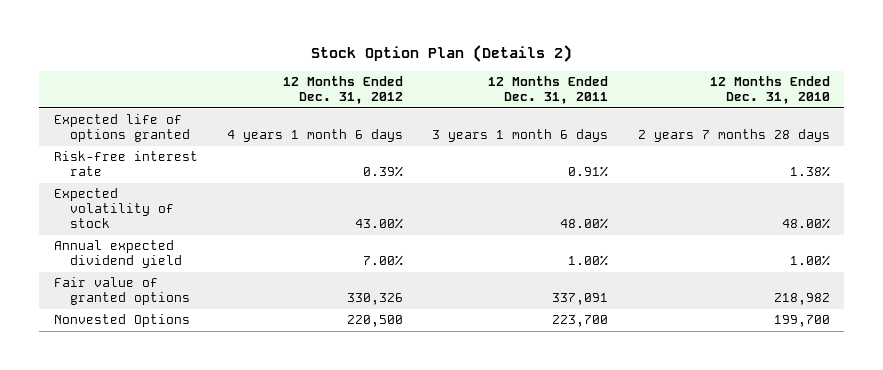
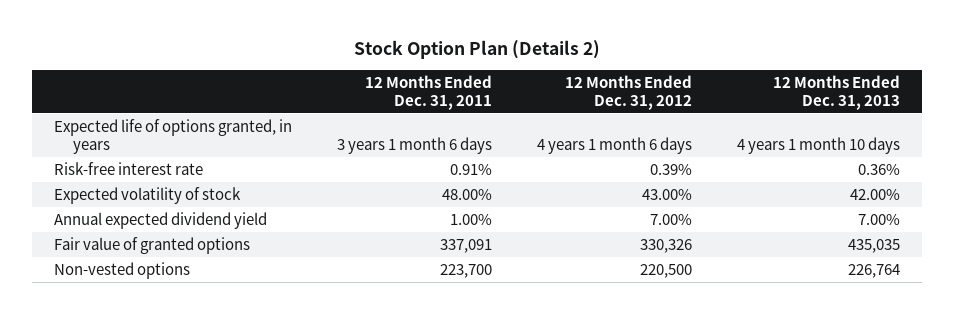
[709,76,830,105] 12 Months Ended Dec. 31, 2010 -> none
none -> [772,75,900,111] 12 Months Ended Dec. 31, 2013
[53,114,190,143] Expected life of options granted -> [54,119,293,154] Expected life of options granted, in years
[53,314,190,328] Nonvested Options -> [54,262,191,280] Non-vested options

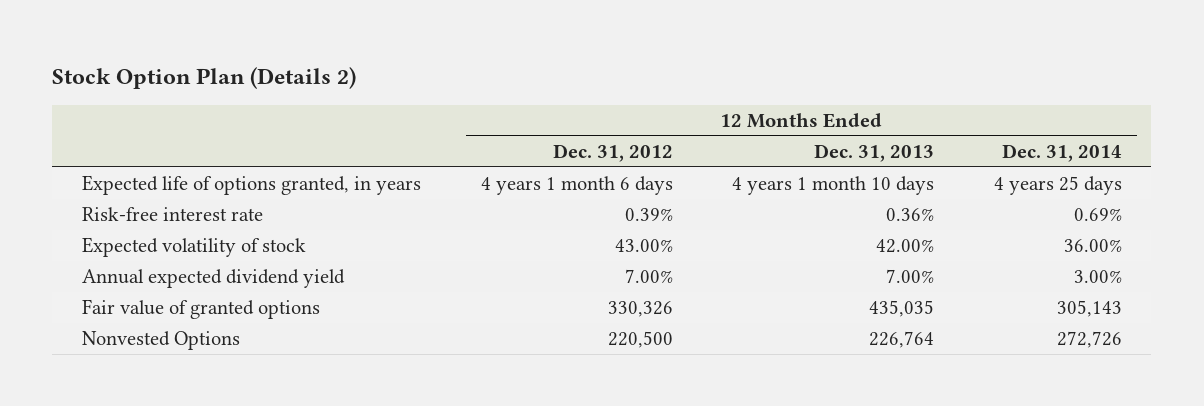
[365,75,493,111] 12 Months Ended Dec. 31, 2011 -> none
none -> [1001,143,1122,162] Dec. 31, 2014
[54,262,191,280] Non-vested options -> [81,331,240,351] Nonvested Options

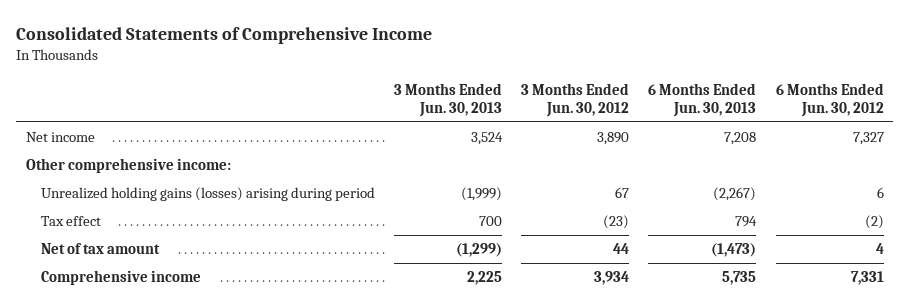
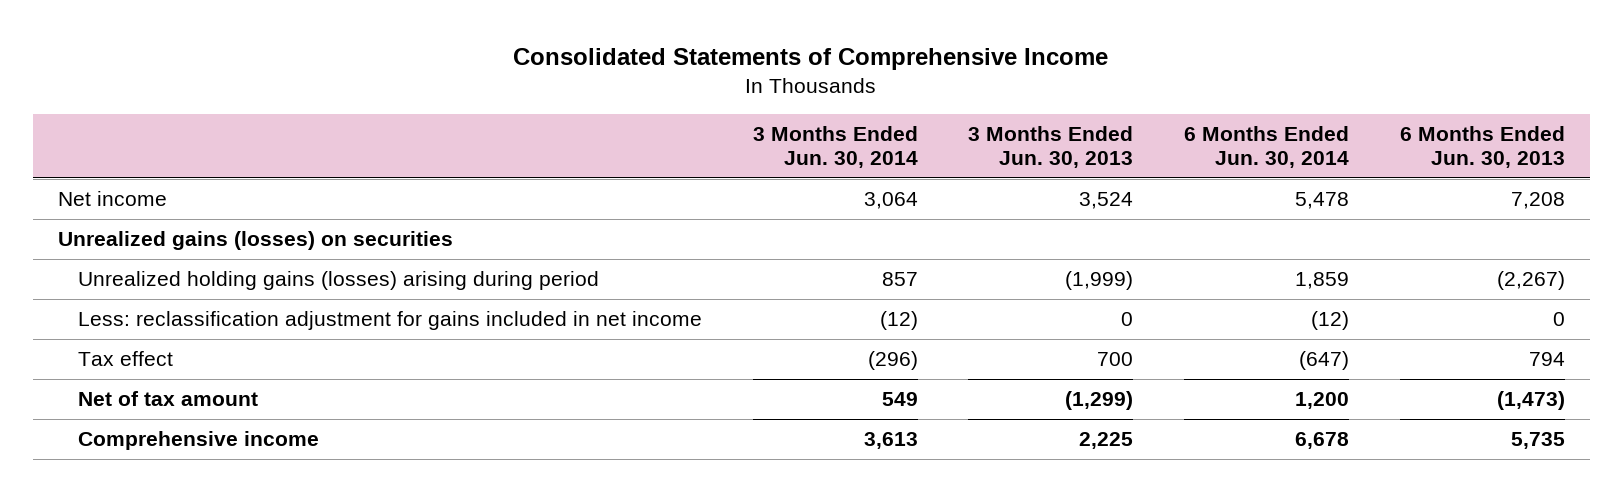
[521,83,630,117] 3 Months Ended Jun. 30, 2012 -> none
[775,83,884,117] 6 Months Ended Jun. 30, 2012 -> none
none -> [752,125,918,168] 3 Months Ended Jun. 30, 2014
none -> [1184,125,1350,168] 6 Months Ended Jun. 30, 2014
[25,158,231,174] Other comprehensive income: -> none
none -> [57,231,453,251] Unrealized gains (losses) on securities
none -> [77,311,702,331] Less: reclassification adjustment for gains included in net income

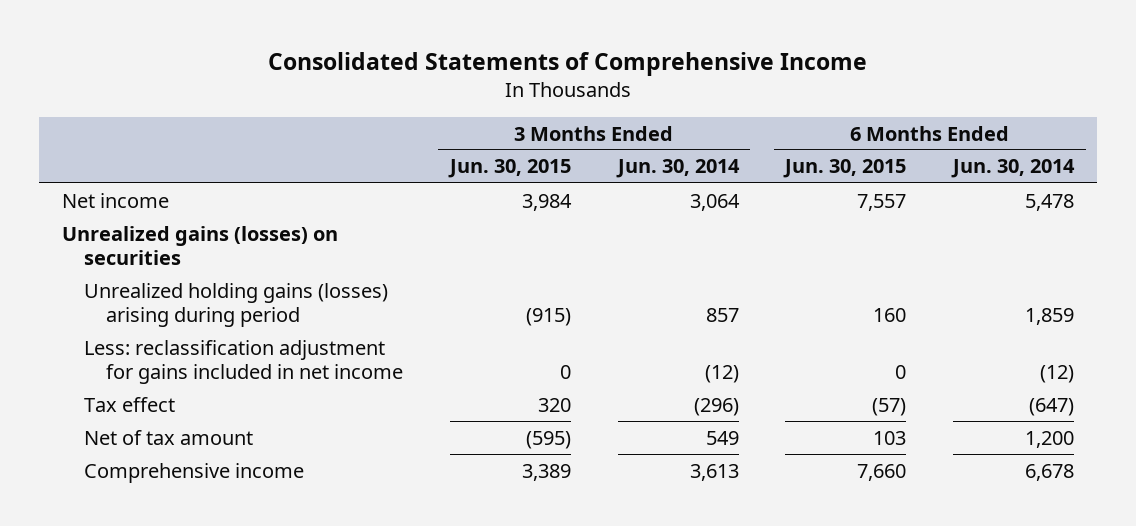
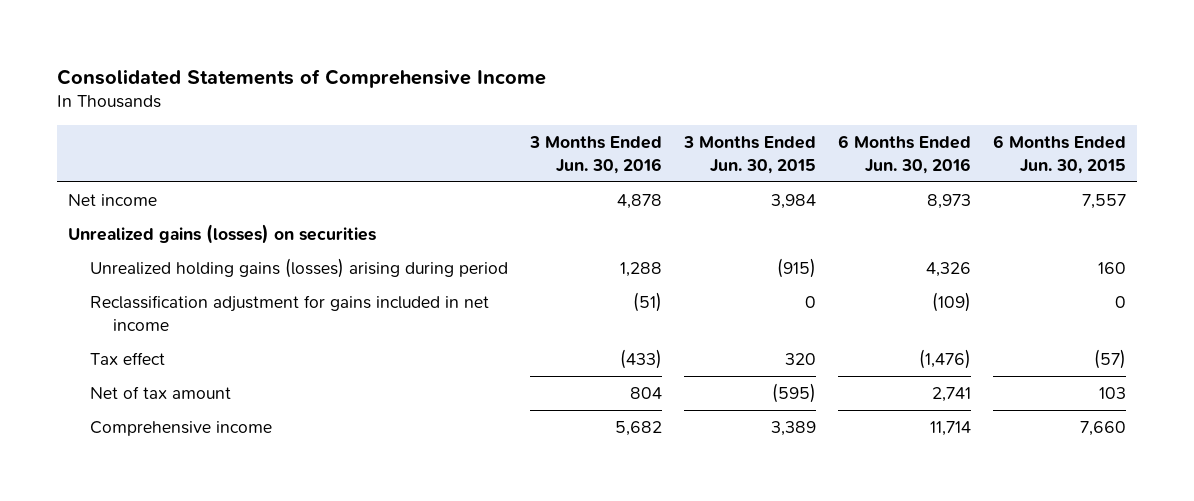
[615,159,740,179] Jun. 30, 2014 -> none
[950,159,1075,179] Jun. 30, 2014 -> none
none -> [529,136,663,174] 3 Months Ended Jun. 30, 2016
none -> [838,135,972,174] 6 Months Ended Jun. 30, 2016
[84,339,404,384] Less: reclassification adjustment for gains included in net income -> [90,295,490,331] Reclassification adjustment for gains included in net income

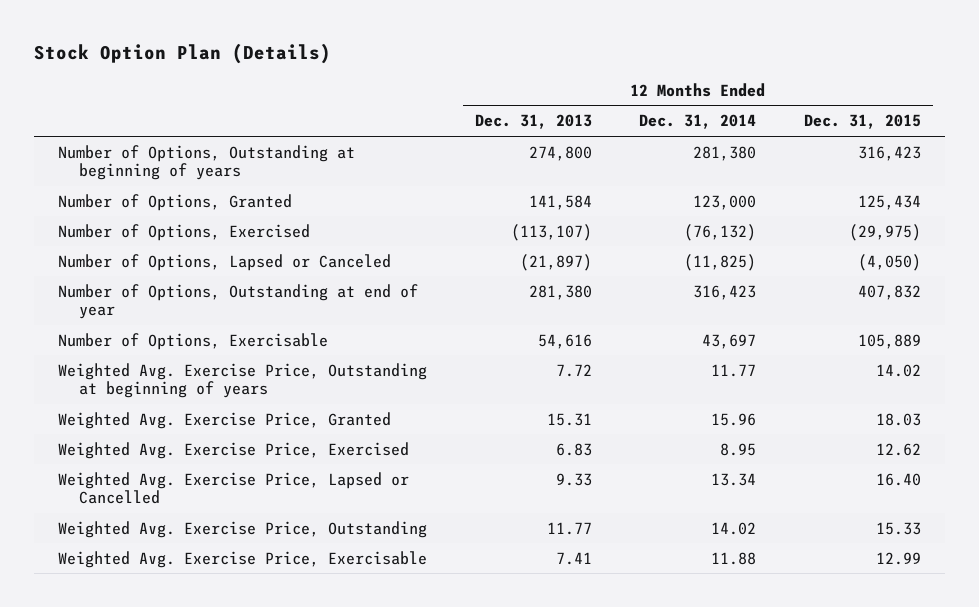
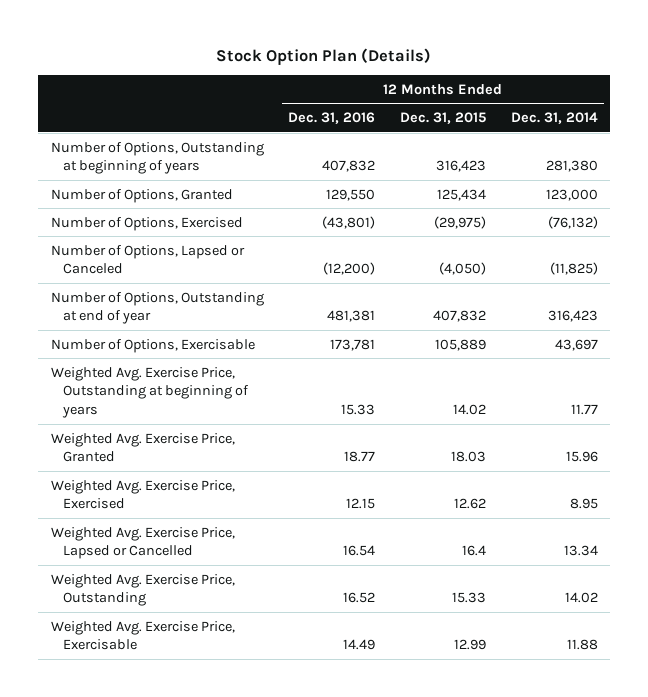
[474,114,592,130] Dec. 31, 2013 -> none
none -> [288,112,376,125] Dec. 31, 2016
[875,472,921,486] 16.40 -> [462,545,487,557] 16.4

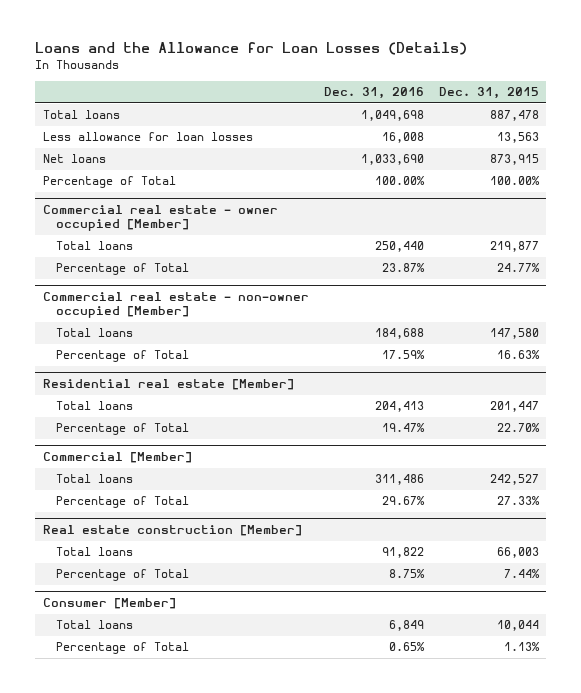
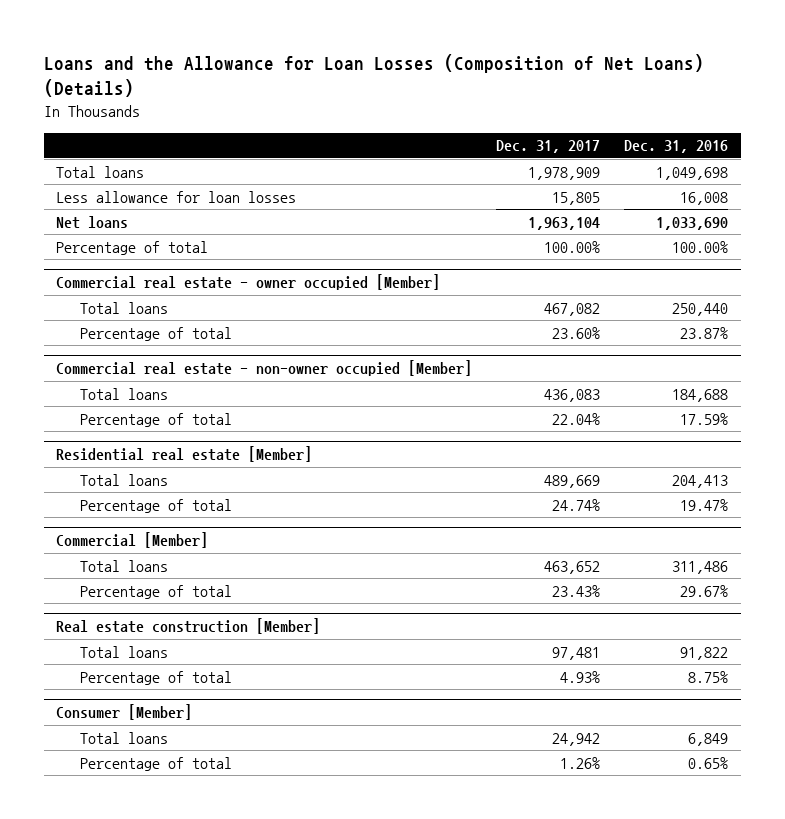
[35,42,468,56] Loans and the Allowance for Loan Losses (Details) -> [44,54,705,98] Loans and the Allowance for Loan Losses (Composition of Net Loans) (Details)
[438,87,539,100] Dec. 31, 2015 -> none
none -> [496,140,601,154] Dec. 31, 2017
[42,176,176,189] Percentage of Total -> [56,240,209,255] Percentage of total
[55,263,189,276] Percentage of Total -> [80,326,233,341] Percentage of total
[55,350,189,363] Percentage of Total -> [80,412,233,427] Percentage of total
[55,423,189,436] Percentage of Total -> [80,498,233,513] Percentage of total
[55,496,189,509] Percentage of Total -> [80,584,233,599] Percentage of total
[55,569,189,582] Percentage of Total -> [80,670,233,685] Percentage of total
[55,642,189,655] Percentage of Total -> [80,756,233,771] Percentage of total

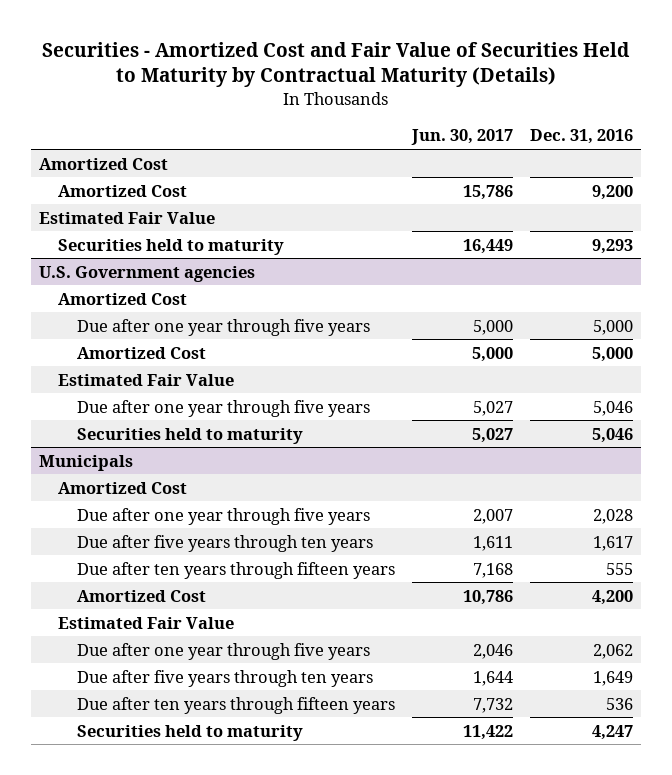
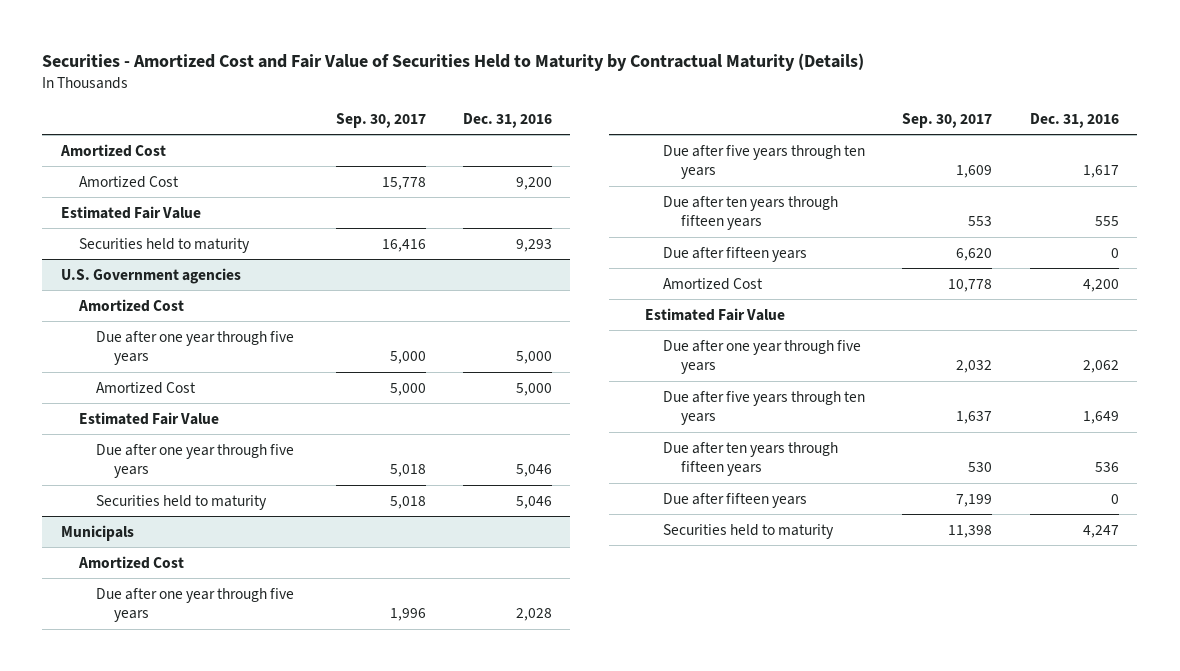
[410,129,513,146] Jun. 30, 2017 -> none
none -> [335,112,426,128] Sep. 30, 2017
none -> [663,246,808,262] Due after fifteen years
none -> [663,492,808,508] Due after fifteen years

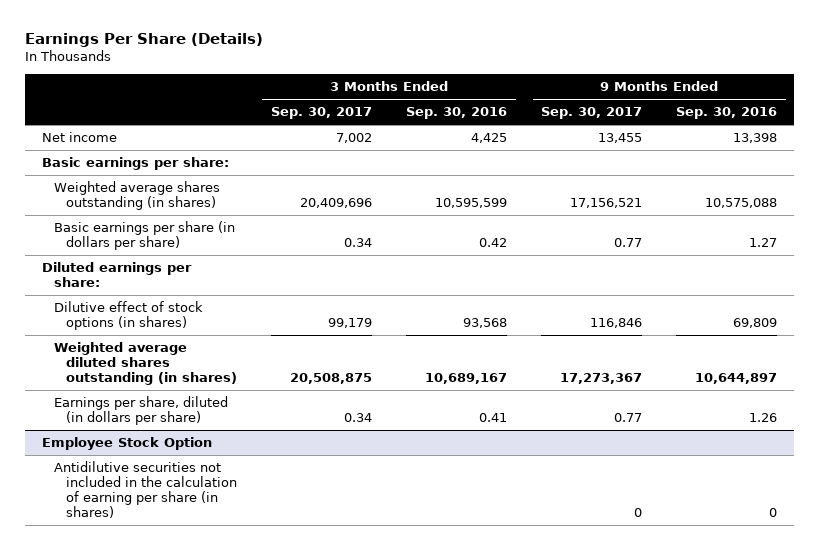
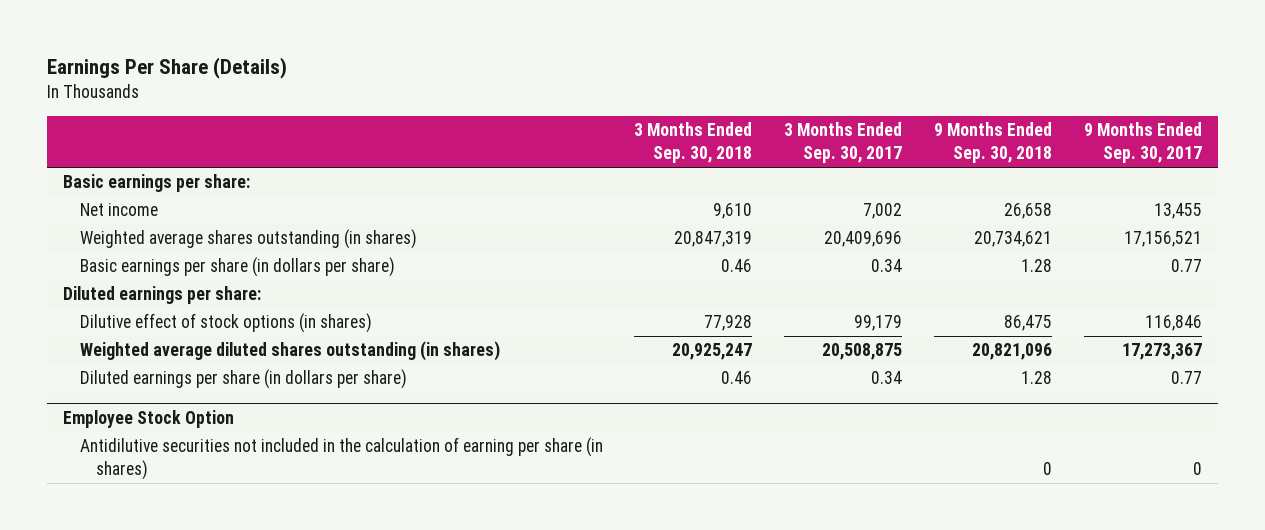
[405,107,507,120] Sep. 30, 2016 -> none
[676,107,778,120] Sep. 30, 2016 -> none
none -> [634,122,753,164] 3 Months Ended Sep. 30, 2018
none -> [934,122,1053,164] 9 Months Ended Sep. 30, 2018
[41,132,117,143] Net income -> [79,203,158,217] Net income
[53,396,228,426] Earnings per share, diluted (in dollars per share) -> [79,369,407,390] Diluted earnings per share (in dollars per share)

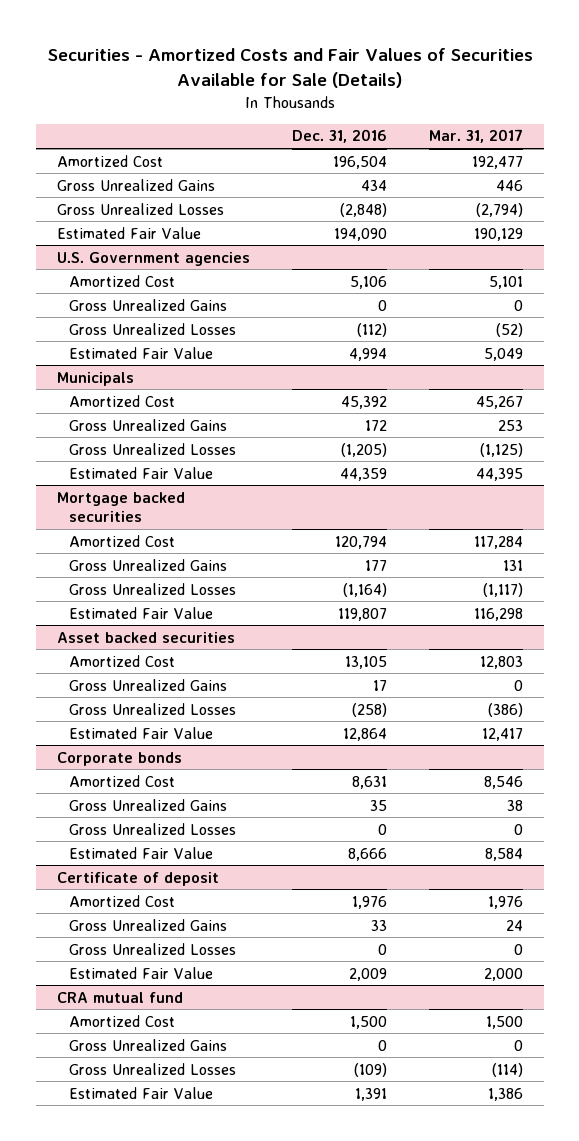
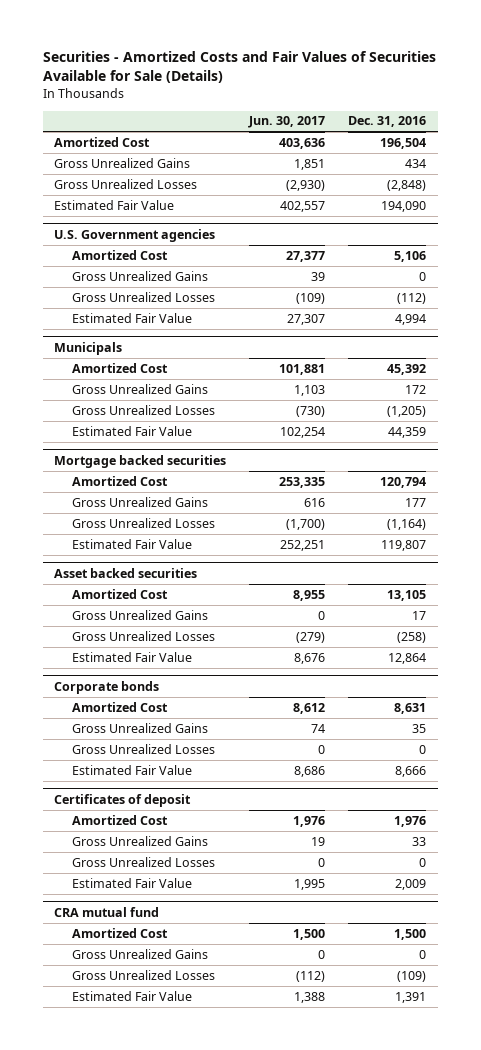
[428,129,523,144] Mar. 31, 2017 -> none
none -> [248,116,326,129] Jun. 30, 2017
[56,871,219,886] Certificate of deposit -> [54,793,192,807] Certificates of deposit

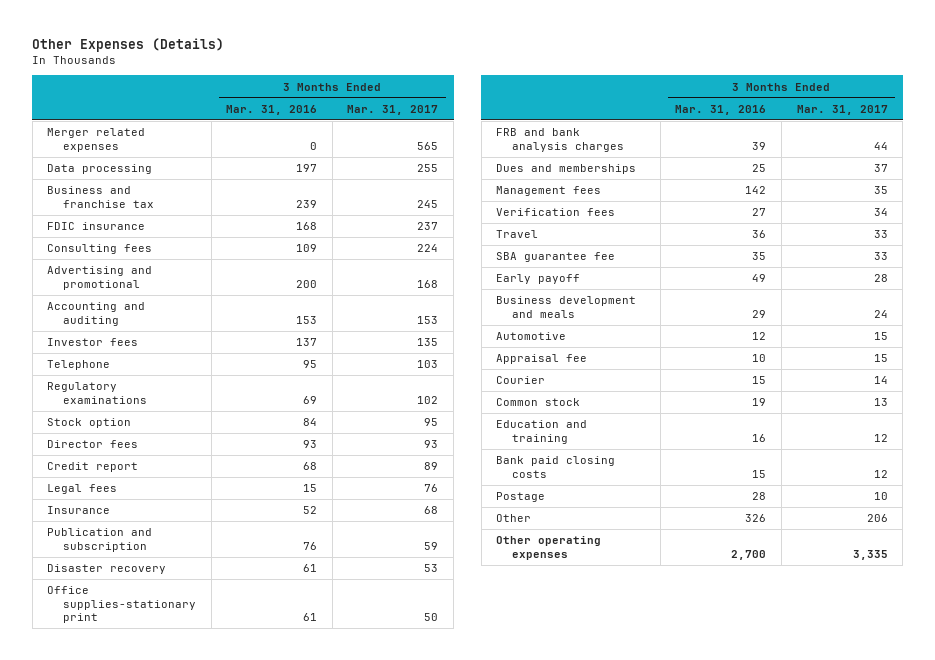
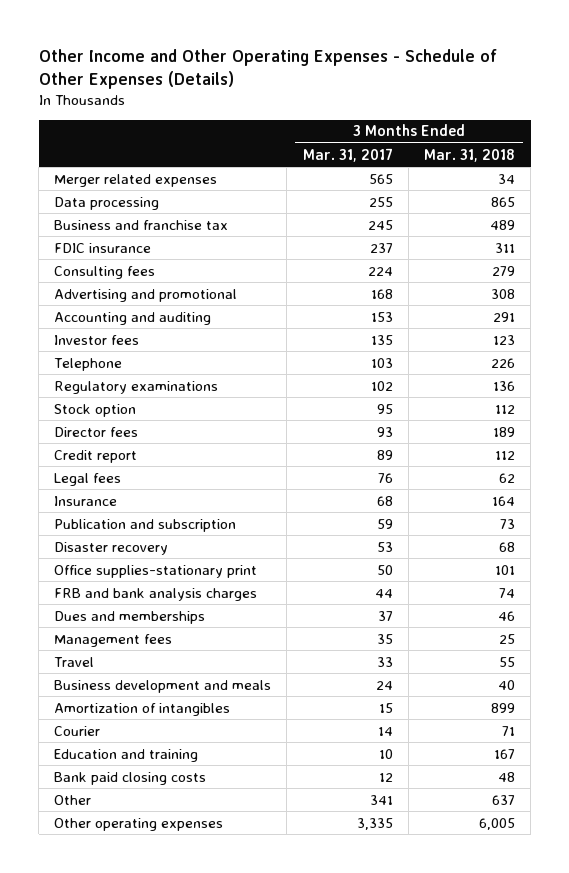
[32,38,225,53] Other Expenses (Details) -> [38,48,497,89] Other Income and Other Operating Expenses - Schedule of Other Expenses (Details)
[226,104,318,115] Mar. 31, 2016 -> none
none -> [423,148,515,162] Mar. 31, 2018
[496,208,616,217] Verification fees -> none
[496,252,616,263] SBA guarantee fee -> none
[496,274,581,285] Early payoff -> none
[496,332,567,341] Automotive -> none
[496,354,588,365] Appraisal fee -> none
none -> [54,702,231,716] Amortization of intangibles
[496,398,581,407] Common stock -> none
[873,433,888,442] 12 -> [378,748,393,759] 10
[496,492,546,503] Postage -> none
[866,514,888,523] 206 -> [369,794,393,805] 341

